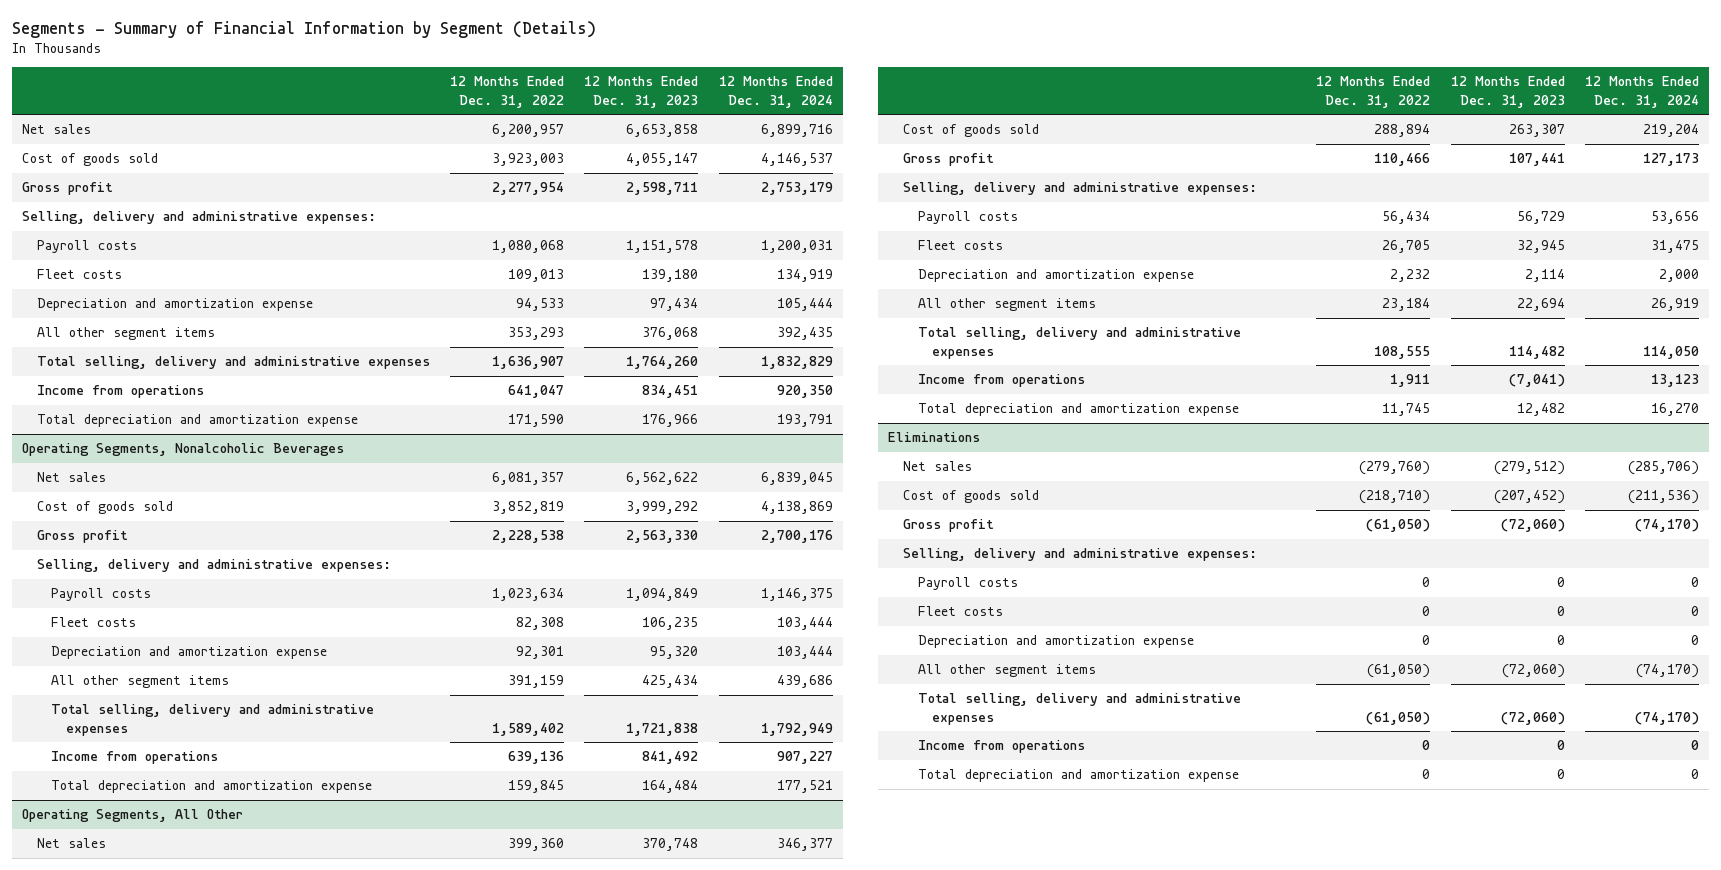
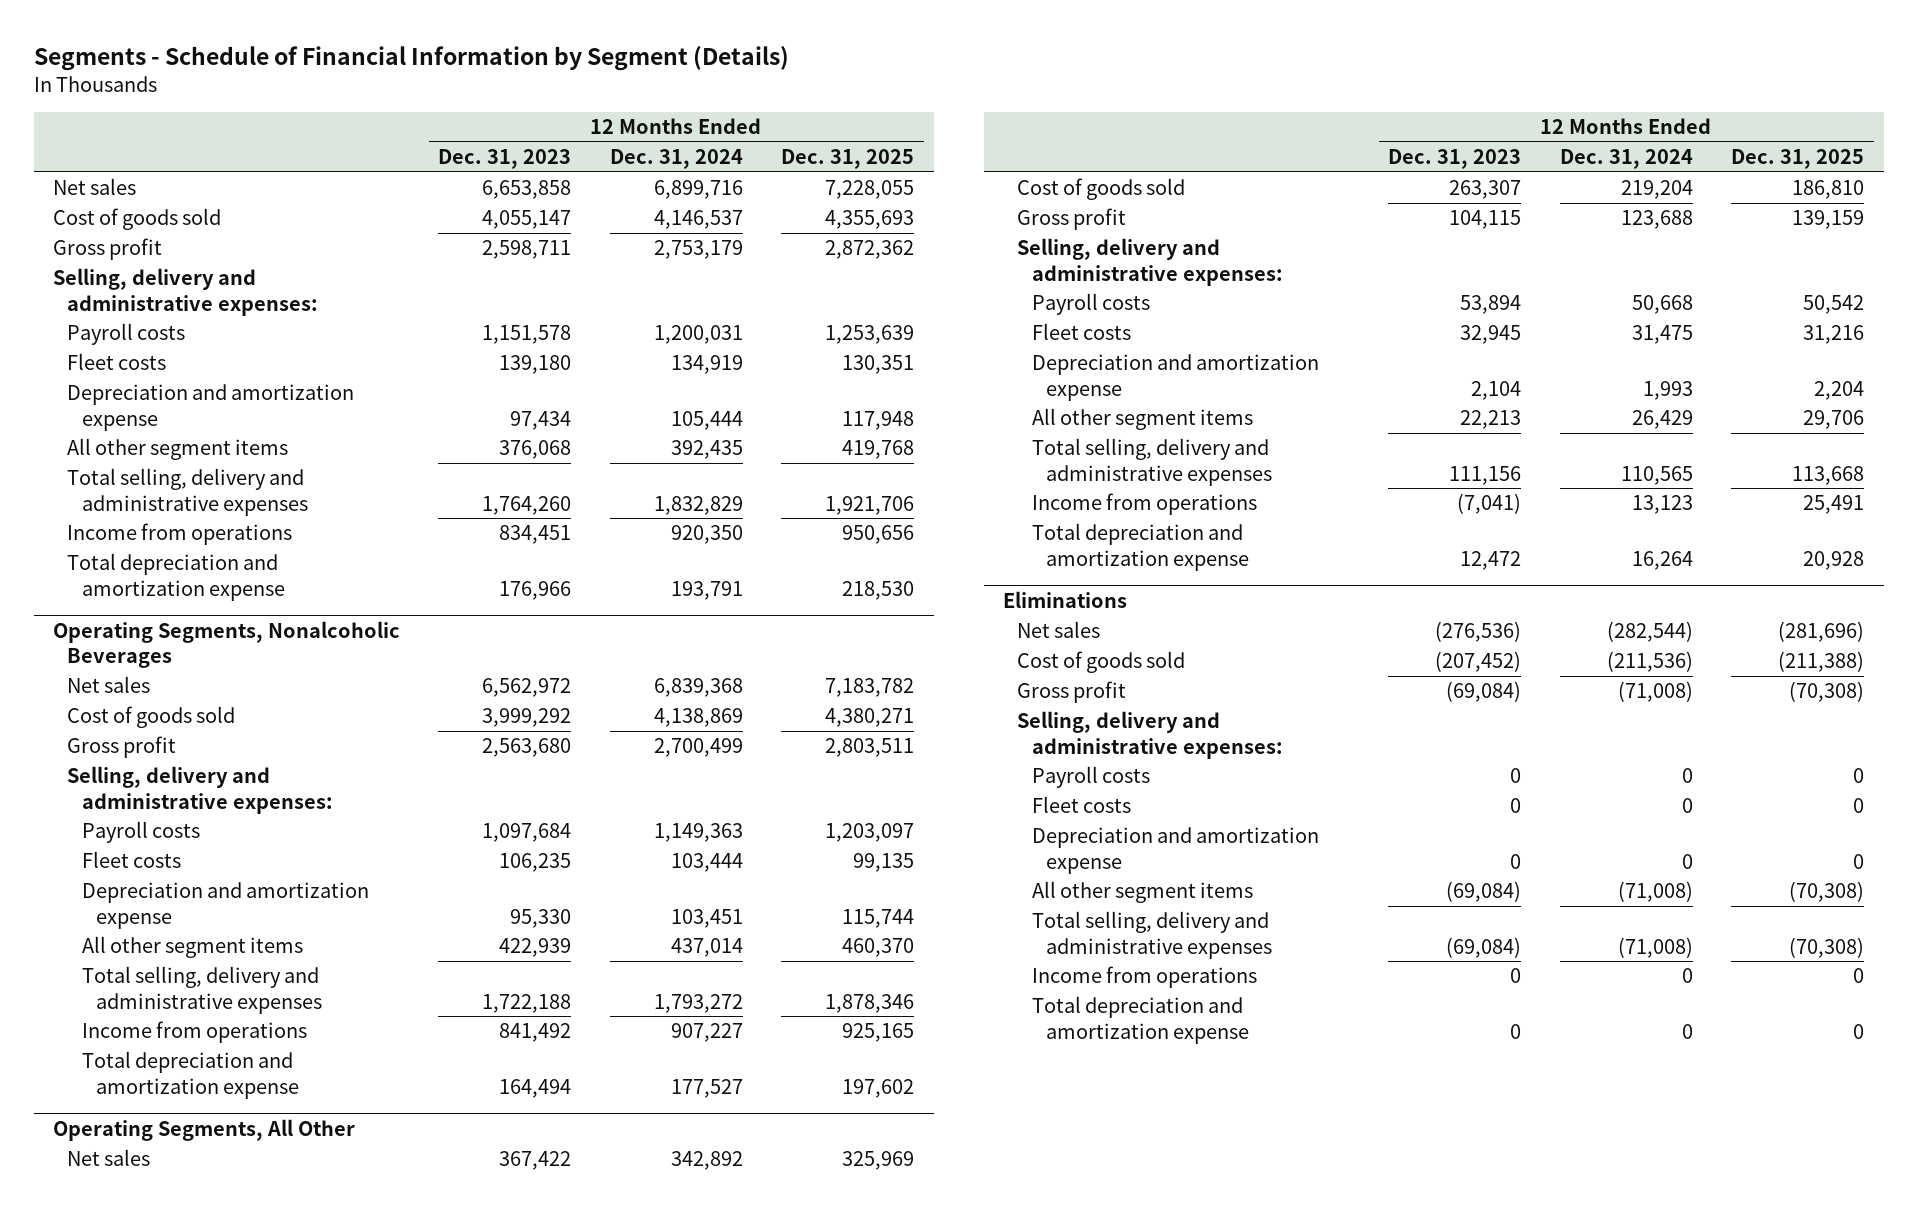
[11,20,596,38] Segments - Summary of Financial Information by Segment (Details) -> [33,45,789,71] Segments - Schedule of Financial Information by Segment (Details)
[450,76,565,108] 12 Months Ended Dec. 31, 2022 -> none
none -> [781,149,915,170] Dec. 31, 2025
[626,472,699,486] 6,562,622 -> [482,678,572,698] 6,562,972
[760,472,833,486] 6,839,045 -> [653,678,743,698] 6,839,368
[626,530,699,544] 2,563,330 -> [482,738,572,758] 2,563,680
[760,530,833,544] 2,700,176 -> [653,738,743,758] 2,700,499
[626,588,699,602] 1,094,849 -> [482,823,572,843] 1,097,684
[760,588,833,602] 1,146,375 -> [653,823,743,843] 1,149,363
[650,646,699,660] 95,320 -> [510,908,572,928] 95,330
[776,646,833,660] 103,444 -> [670,908,743,928] 103,451
[642,675,699,689] 425,434 -> [499,938,572,958] 422,939
[776,675,833,689] 439,686 -> [670,938,743,958] 437,014
[626,722,699,736] 1,721,838 -> [482,993,572,1013] 1,722,188
[760,722,833,736] 1,792,949 -> [653,993,743,1013] 1,793,272
[642,780,699,794] 164,484 -> [499,1078,572,1098] 164,494
[776,780,833,794] 177,521 -> [670,1078,743,1098] 177,527
[642,838,699,852] 370,748 -> [499,1151,572,1171] 367,422
[776,838,833,852] 346,377 -> [670,1151,743,1171] 342,892
[1508,153,1565,167] 107,441 -> [1449,210,1522,230] 104,115
[1642,153,1699,167] 127,173 -> [1620,210,1693,230] 123,688
[1516,211,1565,225] 56,729 -> [1460,295,1522,315] 53,894
[1650,211,1699,225] 53,656 -> [1631,295,1693,315] 50,668
[1524,269,1565,283] 2,114 -> [1471,380,1522,400] 2,104
[1658,269,1699,283] 2,000 -> [1642,380,1693,400] 1,993
[1516,298,1565,312] 22,694 -> [1460,410,1522,430] 22,213
[1650,298,1699,312] 26,919 -> [1631,410,1693,430] 26,429
[1508,345,1565,359] 114,482 -> [1449,465,1522,485] 111,156
[1642,345,1699,359] 114,050 -> [1620,465,1693,485] 110,565
[1516,403,1565,417] 12,482 -> [1460,550,1522,570] 12,472
[1650,403,1699,417] 16,270 -> [1631,550,1693,570] 16,264
[1493,461,1565,476] (279,512) -> [1435,621,1522,643] (276,536)
[1627,461,1699,476] (285,706) -> [1606,621,1693,643] (282,544)
[1500,519,1565,533] (72,060) -> [1446,681,1522,703] (69,084)
[1634,519,1699,533] (74,170) -> [1617,681,1693,703] (71,008)
[1501,664,1565,679] (72,060) -> [1446,881,1522,903] (69,084)
[1635,664,1699,679] (74,170) -> [1617,881,1693,903] (71,008)
[1500,711,1565,725] (72,060) -> [1446,936,1522,958] (69,084)
[1634,711,1699,725] (74,170) -> [1617,936,1693,958] (71,008)

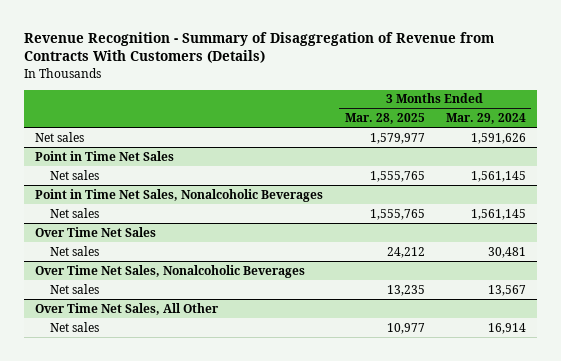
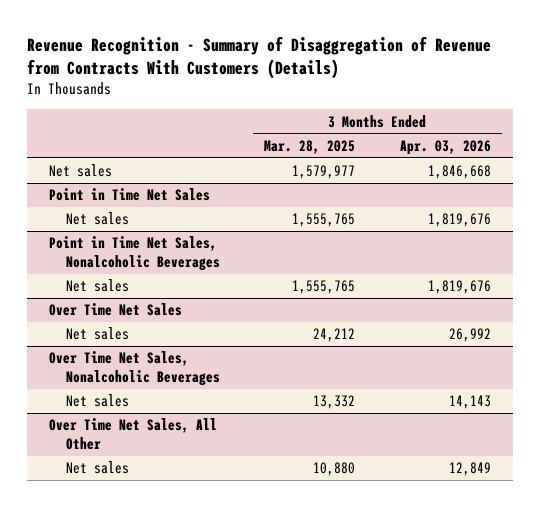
[445,113,526,125] Mar. 29, 2024 -> none
none -> [399,139,491,155] Apr. 03, 2026
[386,284,425,296] 13,235 -> [313,395,356,410] 13,332
[386,322,425,334] 10,977 -> [313,462,356,477] 10,880

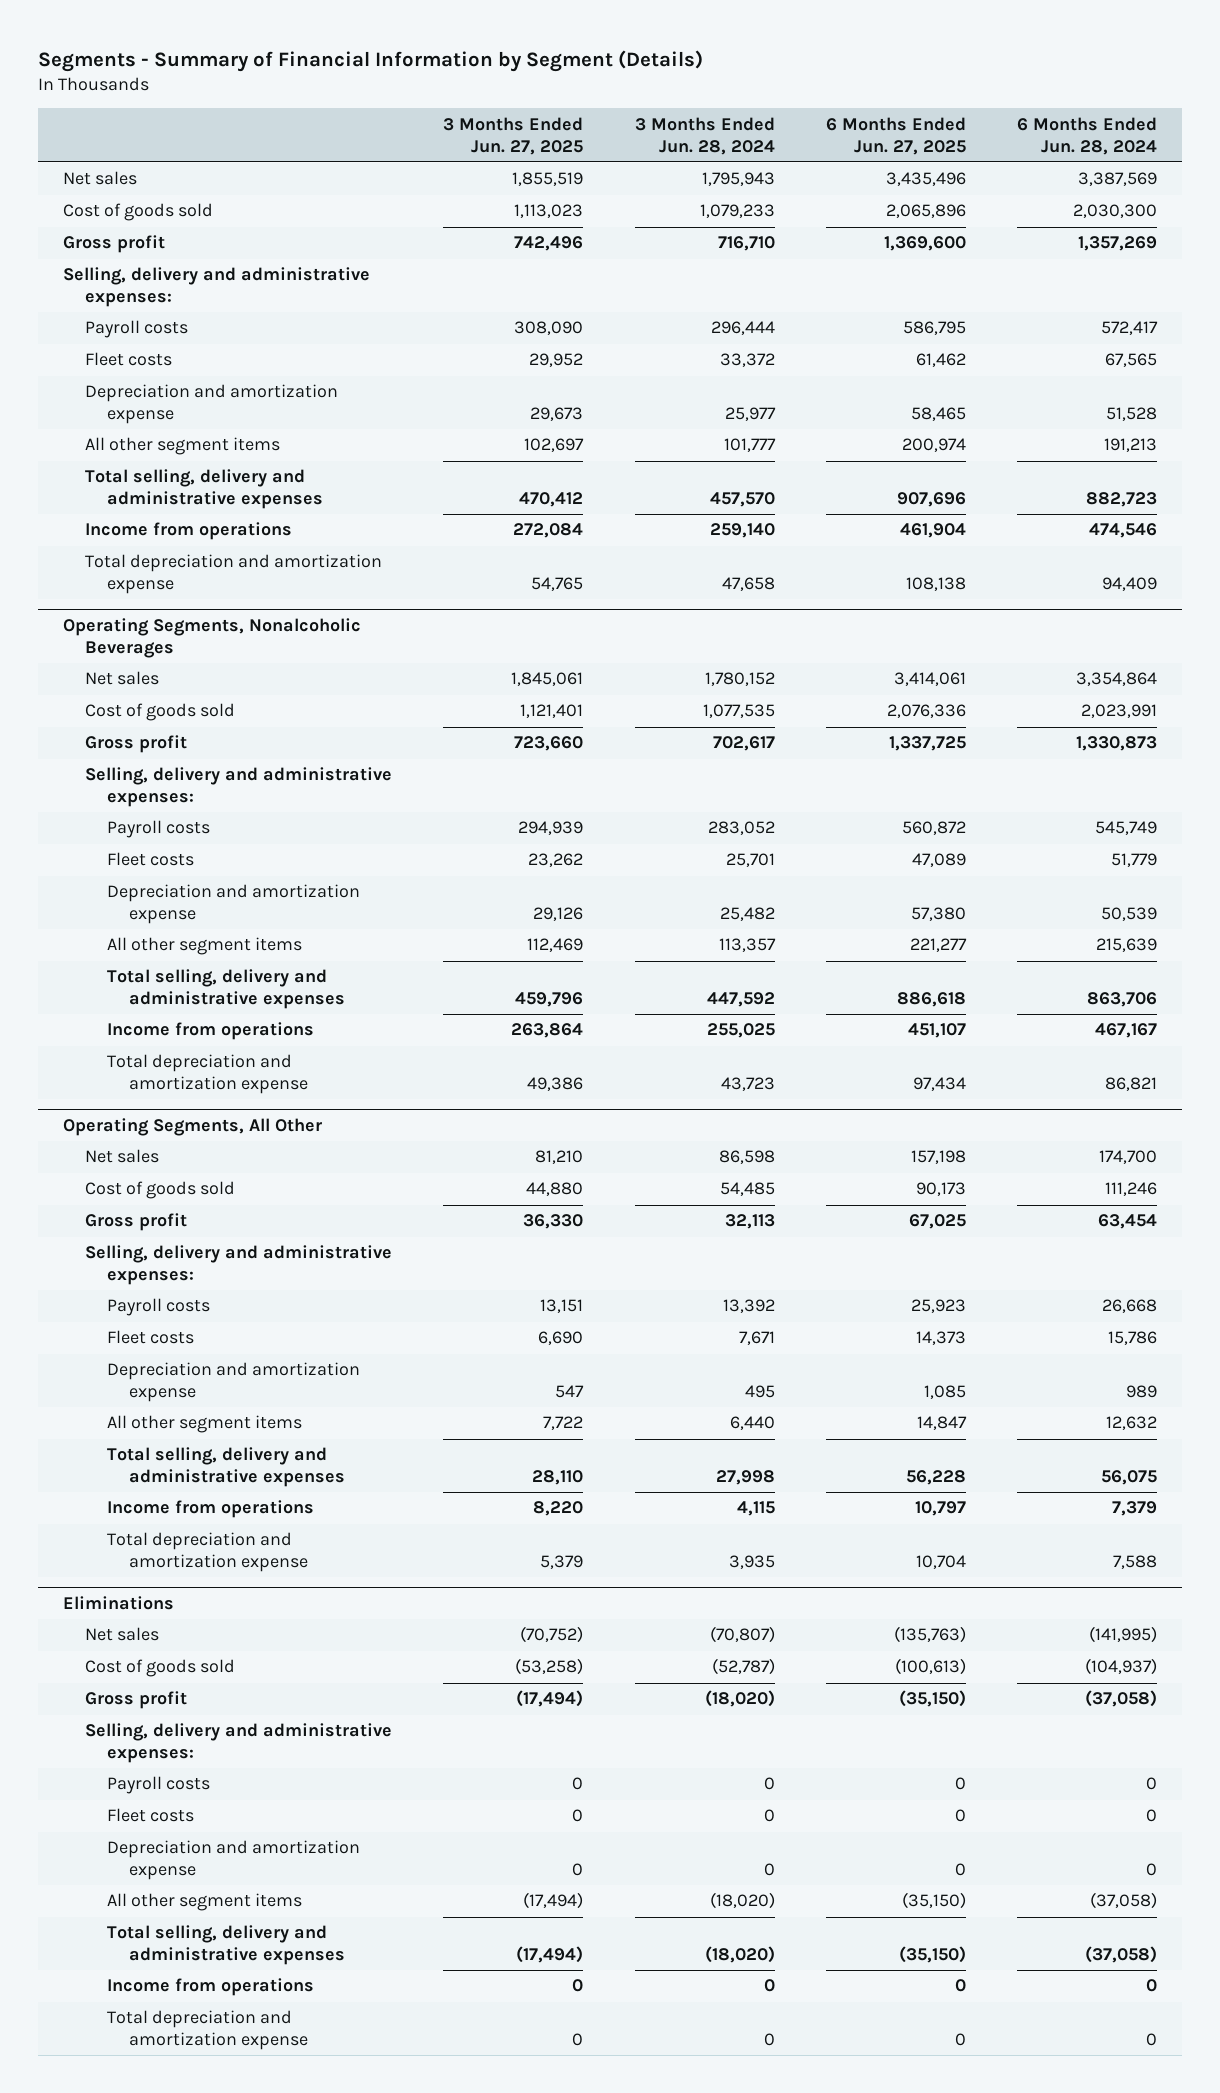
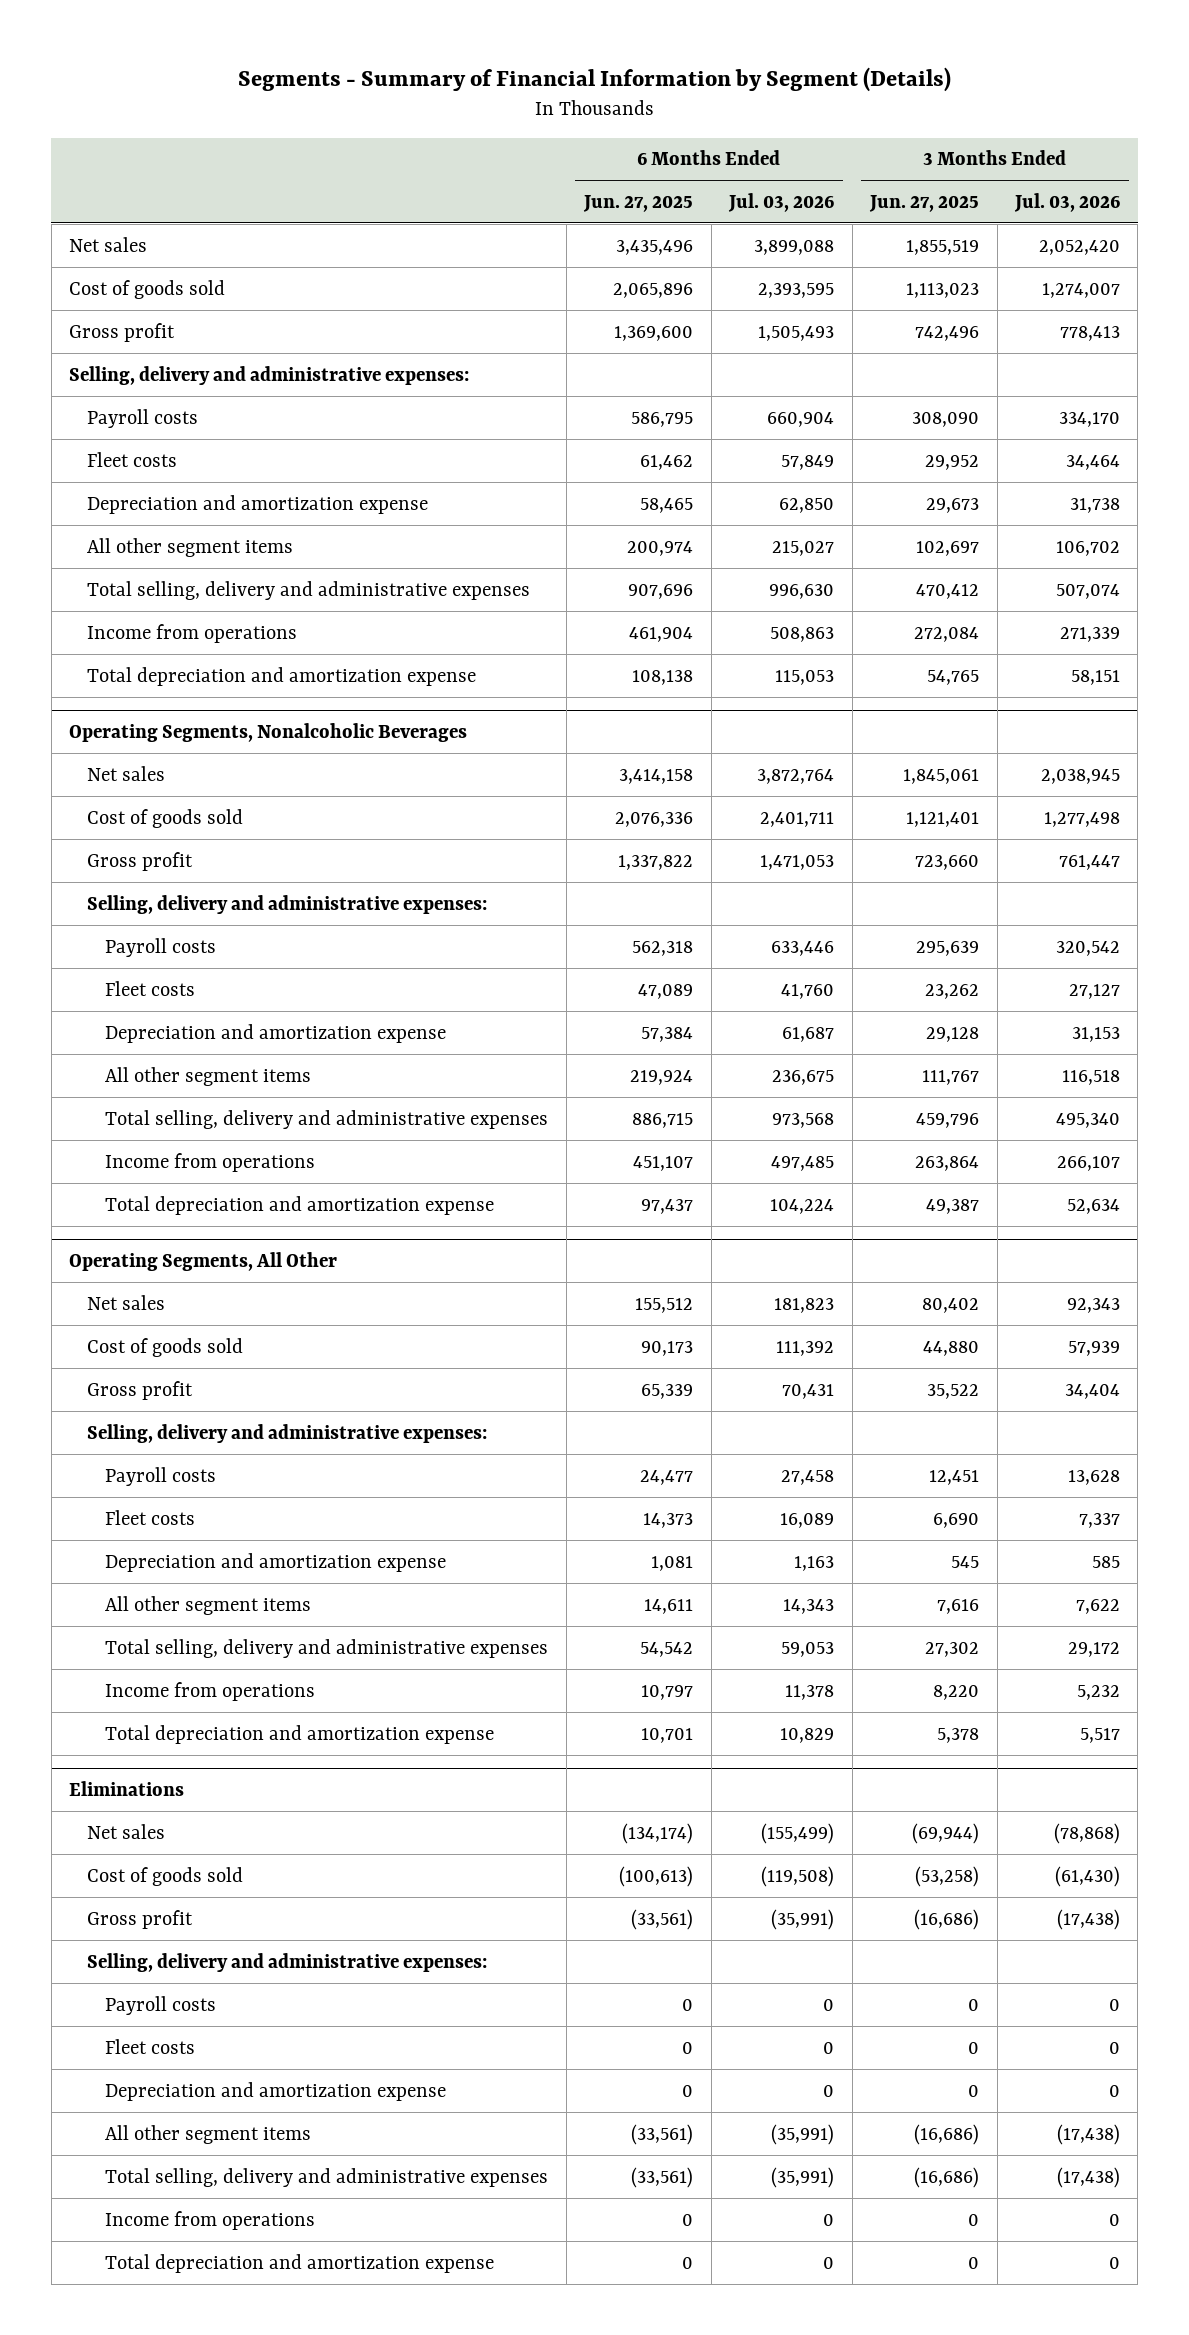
[634,116,775,155] 3 Months Ended Jun. 28, 2024 -> none
[1016,116,1157,155] 6 Months Ended Jun. 28, 2024 -> none
none -> [728,192,835,212] Jul. 03, 2026
none -> [1013,192,1120,212] Jul. 03, 2026
[893,672,966,687] 3,414,061 -> [619,768,694,784] 3,414,158
[888,736,966,752] 1,337,725 -> [618,854,694,870] 1,337,822
[518,821,584,836] 294,939 -> [916,940,980,956] 295,639
[901,821,966,836] 560,872 -> [632,940,694,956] 562,318
[533,907,584,922] 29,126 -> [926,1026,980,1042] 29,128
[910,907,966,922] 57,380 -> [641,1026,694,1042] 57,384
[527,938,584,953] 112,469 -> [922,1069,980,1085] 111,767
[909,938,967,953] 221,277 -> [630,1069,694,1085] 219,924
[896,992,966,1008] 886,618 -> [632,1112,694,1128] 886,715
[527,1077,584,1092] 49,386 -> [926,1198,980,1214] 49,387
[912,1077,966,1092] 97,434 -> [641,1198,694,1214] 97,437
[535,1150,584,1165] 81,210 -> [922,1297,980,1313] 80,402
[910,1150,966,1165] 157,198 -> [635,1297,694,1313] 155,512
[523,1214,584,1230] 36,330 -> [927,1383,980,1399] 35,522
[908,1214,966,1230] 67,025 -> [641,1383,694,1399] 65,339
[540,1299,584,1314] 13,151 -> [929,1469,980,1485] 12,451
[910,1299,966,1314] 25,923 -> [640,1469,694,1485] 24,477
[555,1385,585,1399] 547 -> [951,1555,980,1568] 545
[923,1385,966,1400] 1,085 -> [651,1555,694,1571] 1,081
[543,1416,584,1431] 7,722 -> [937,1598,980,1614] 7,616
[916,1416,967,1431] 14,847 -> [644,1598,694,1614] 14,611
[532,1470,584,1486] 28,110 -> [925,1641,980,1657] 27,302
[905,1470,966,1486] 56,228 -> [640,1641,694,1657] 54,542
[540,1555,584,1570] 5,379 -> [937,1727,980,1743] 5,378
[915,1555,966,1570] 10,704 -> [641,1727,694,1743] 10,701
[520,1626,584,1644] (70,752) -> [912,1822,980,1844] (69,944)
[893,1626,966,1644] (135,763) -> [622,1822,694,1844] (134,174)
[516,1690,584,1708] (17,494) -> [914,1908,980,1930] (16,686)
[898,1690,966,1708] (35,150) -> [631,1908,694,1930] (33,561)
[523,1892,584,1910] (17,494) -> [914,2123,980,2145] (16,686)
[901,1892,966,1910] (35,150) -> [631,2123,694,2145] (33,561)
[516,1946,584,1964] (17,494) -> [914,2166,980,2188] (16,686)
[898,1946,966,1964] (35,150) -> [631,2166,694,2188] (33,561)

